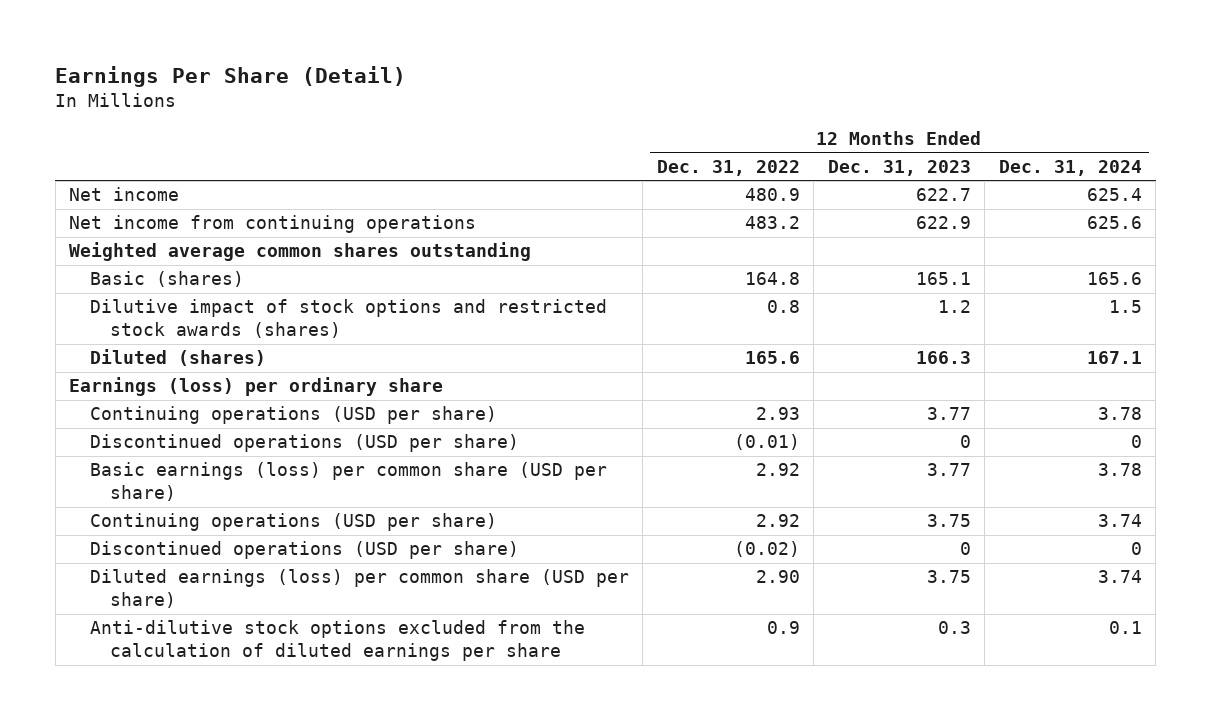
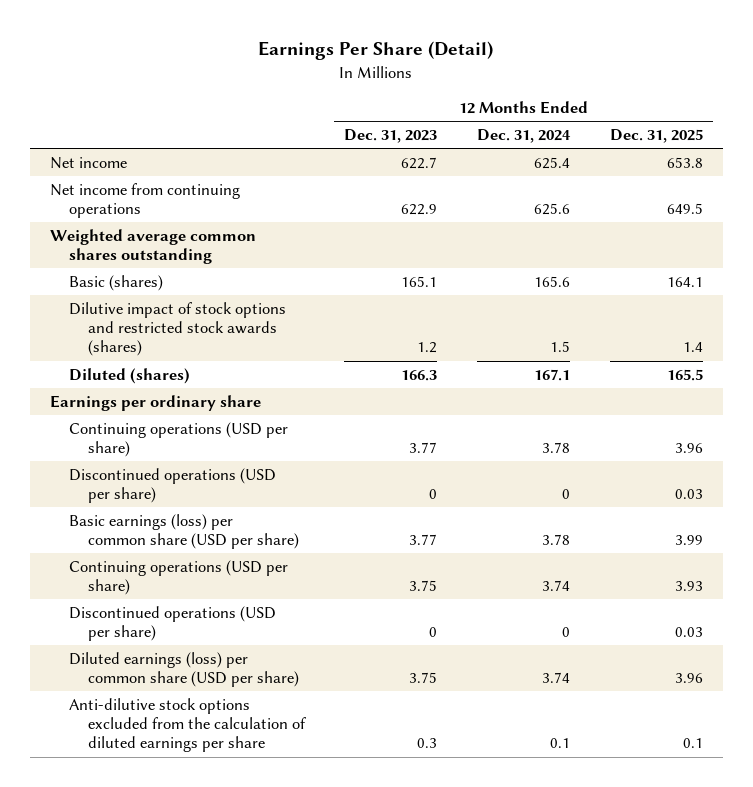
[656,159,800,176] Dec. 31, 2022 -> none
none -> [610,129,704,144] Dec. 31, 2025
[69,377,444,397] Earnings (loss) per ordinary share -> [49,394,261,411] Earnings per ordinary share

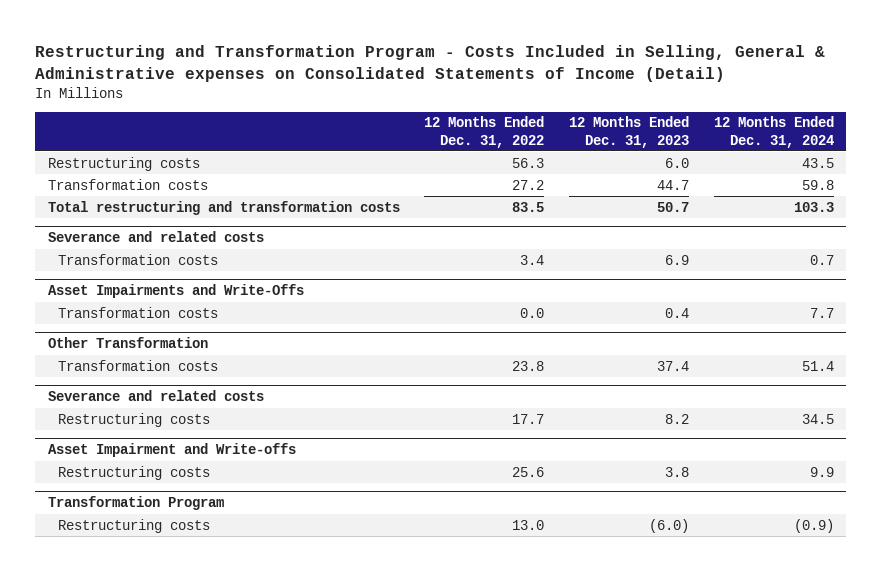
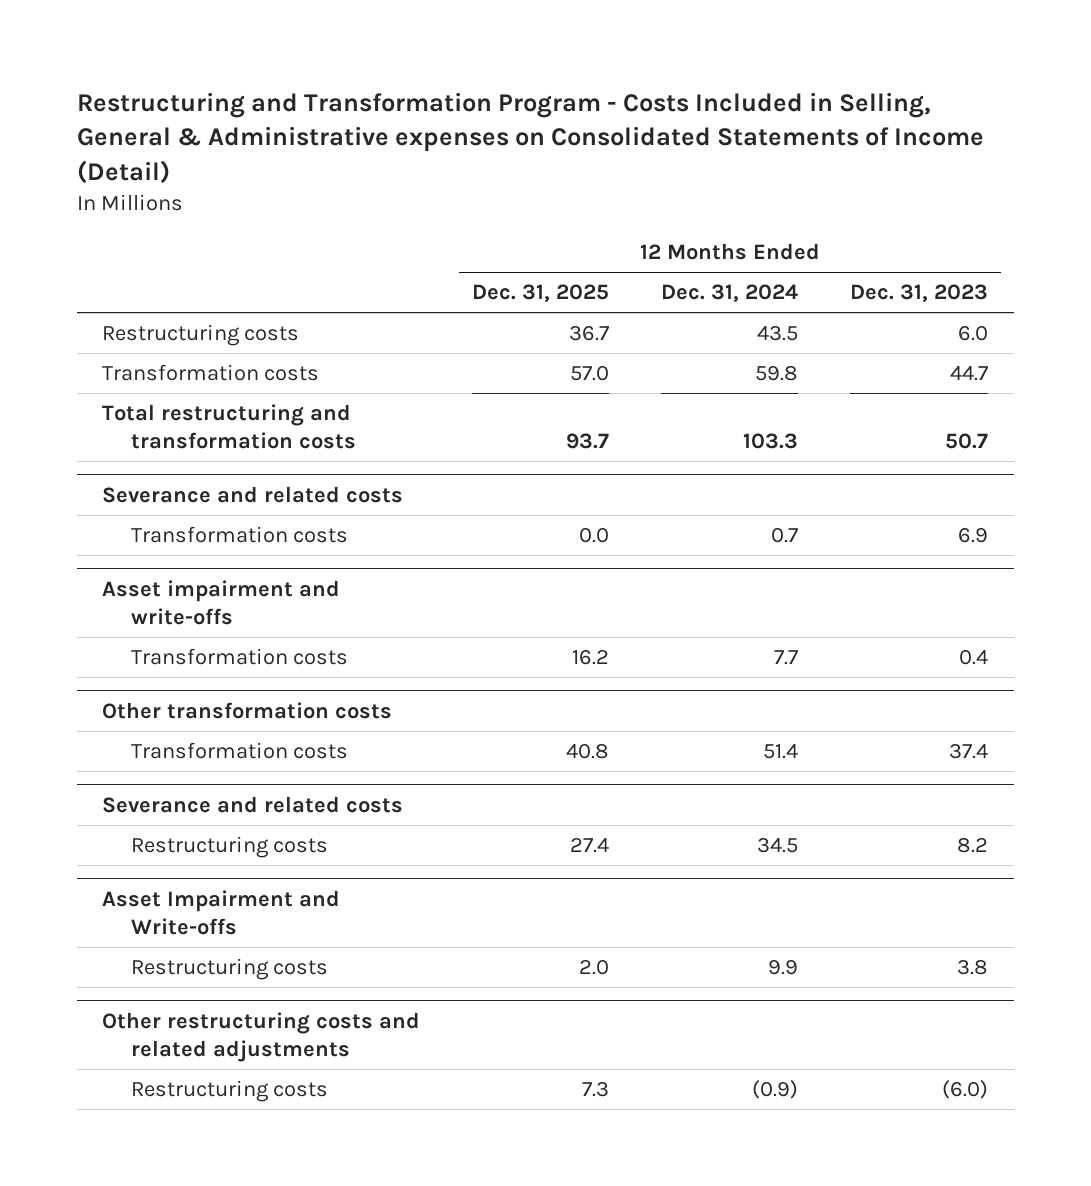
[424,116,545,148] 12 Months Ended Dec. 31, 2022 -> none
none -> [472,284,610,303] Dec. 31, 2025
[47,284,304,299] Asset Impairments and Write-Offs -> [102,579,341,625] Asset impairment and write-offs
[47,337,208,349] Other Transformation -> [102,701,393,719] Other transformation costs
[47,496,224,511] Transformation Program -> [102,1011,421,1062] Other restructuring costs and related adjustments

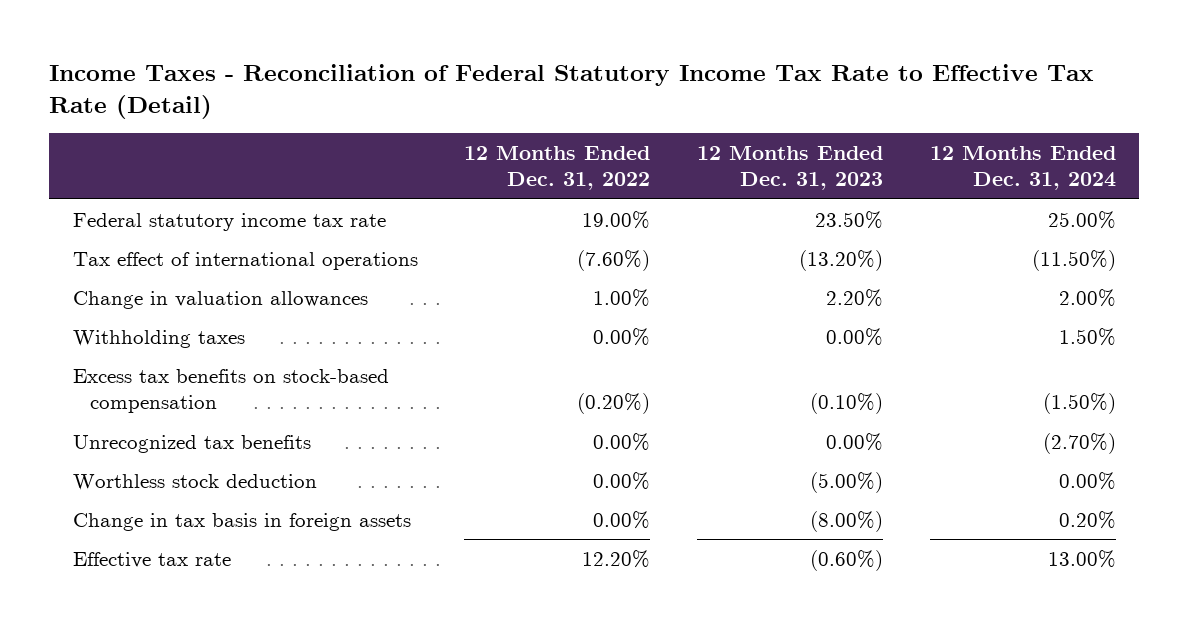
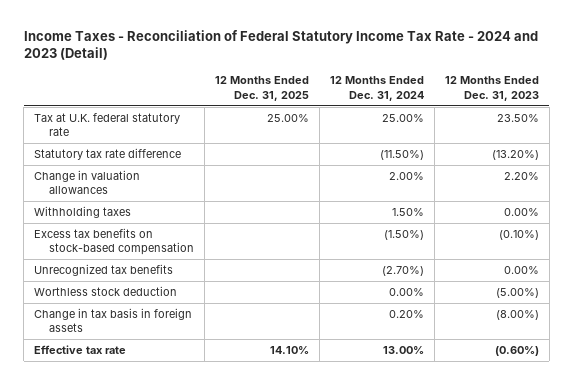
[49,64,1095,119] Income Taxes - Reconciliation of Federal Statutory Income Tax Rate to Effective Tax Rate (Detail) -> [23,30,538,61] Income Taxes - Reconciliation of Federal Statutory Income Tax Rate - 2024 and 2023 (Detail)
[464,145,651,191] 12 Months Ended Dec. 31, 2022 -> none
none -> [215,76,310,101] 12 Months Ended Dec. 31, 2025
[72,212,386,231] Federal statutory income tax rate -> [34,112,181,137] Tax at U.K. federal statutory rate
[72,251,418,270] Tax effect of international operations -> [34,147,182,160] Statutory tax rate difference

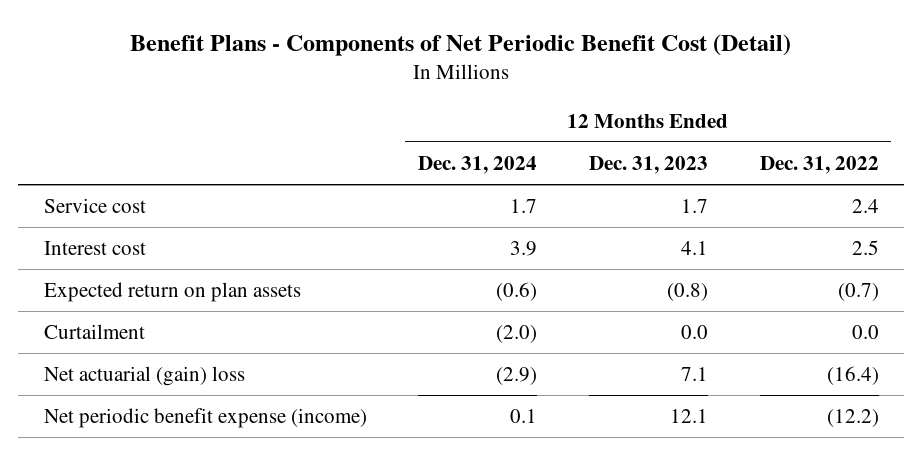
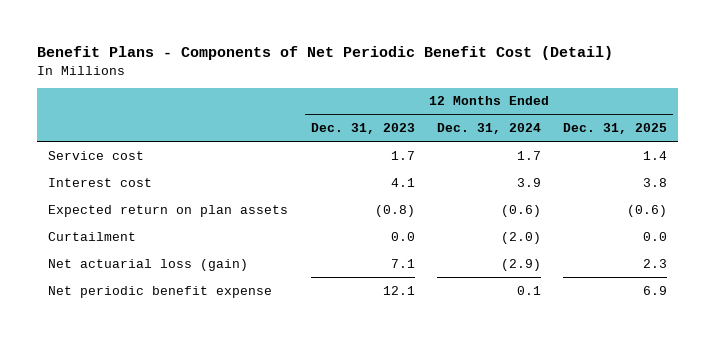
[759,155,879,174] Dec. 31, 2022 -> none
none -> [563,123,668,135] Dec. 31, 2025
[43,365,245,386] Net actuarial (gain) loss -> [48,258,249,271] Net actuarial loss (gain)
[43,407,367,428] Net periodic benefit expense (income) -> [48,285,273,298] Net periodic benefit expense

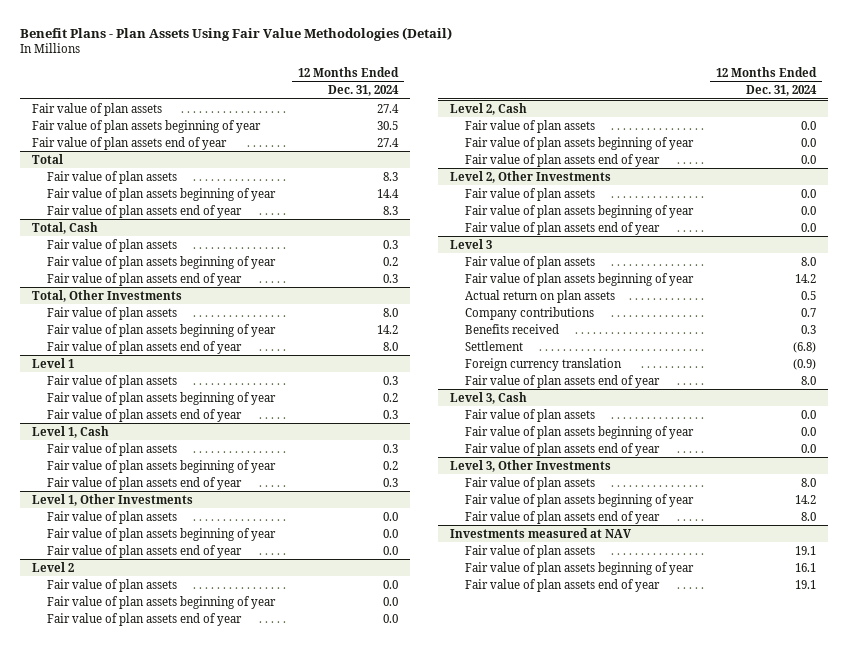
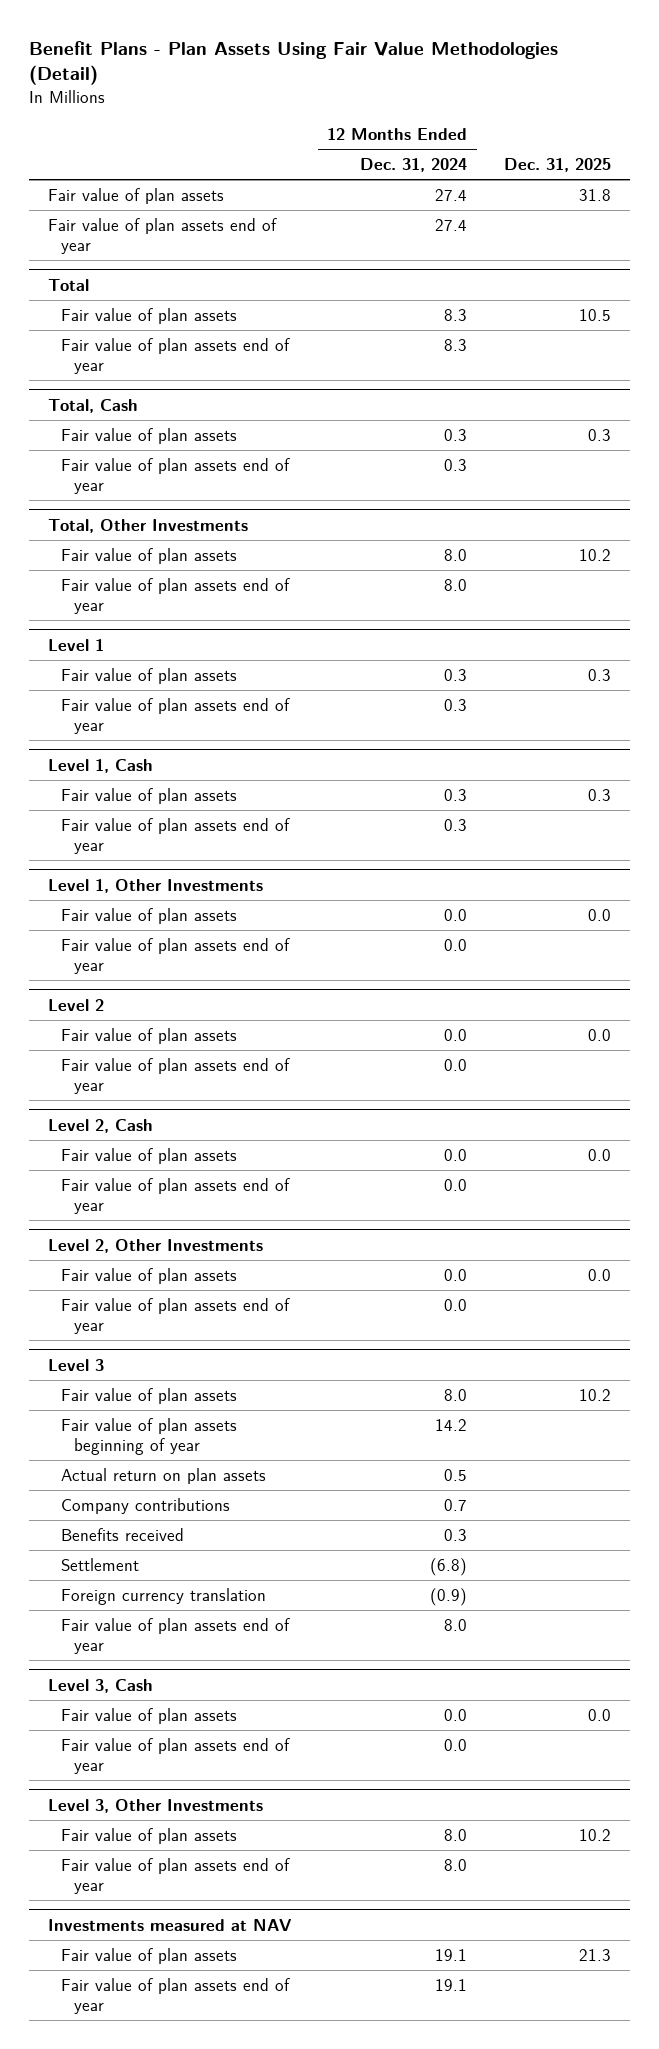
none -> [504,158,612,173] Dec. 31, 2025
[31,119,261,133] Fair value of plan assets beginning of year -> none
[46,187,276,201] Fair value of plan assets beginning of year -> none
[46,255,276,269] Fair value of plan assets beginning of year -> none
[46,323,276,337] Fair value of plan assets beginning of year -> none
[46,391,276,405] Fair value of plan assets beginning of year -> none
[46,459,276,473] Fair value of plan assets beginning of year -> none
[46,527,276,541] Fair value of plan assets beginning of year -> none
[46,595,276,609] Fair value of plan assets beginning of year -> none
[464,136,694,150] Fair value of plan assets beginning of year -> none
[464,204,694,218] Fair value of plan assets beginning of year -> none
[464,425,694,439] Fair value of plan assets beginning of year -> none
[464,493,694,507] Fair value of plan assets beginning of year -> none
[464,561,694,575] Fair value of plan assets beginning of year -> none

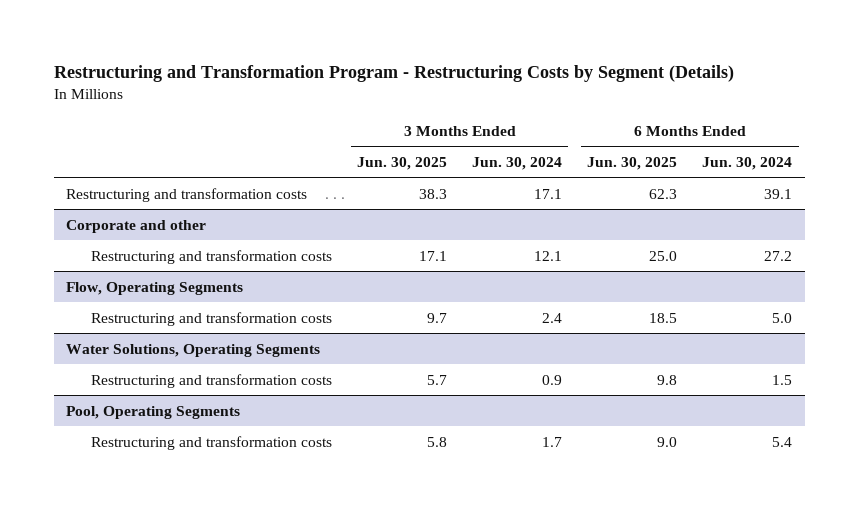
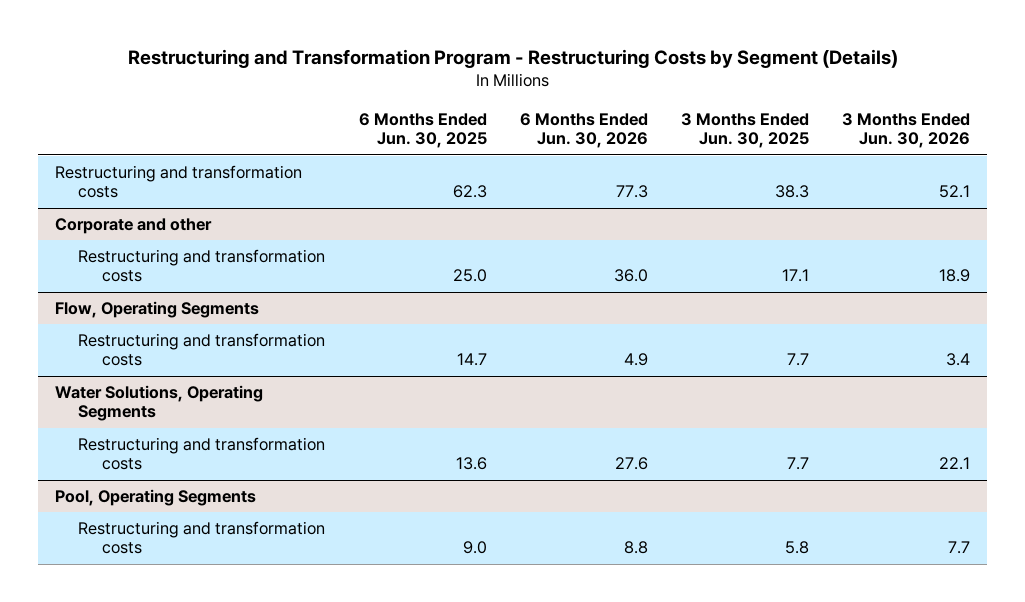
[472,156,563,170] Jun. 30, 2024 -> none
[702,156,793,170] Jun. 30, 2024 -> none
none -> [519,113,648,149] 6 Months Ended Jun. 30, 2026
none -> [842,113,971,149] 3 Months Ended Jun. 30, 2026
[427,312,448,323] 9.7 -> [787,353,810,367] 7.7
[649,312,678,323] 18.5 -> [456,353,487,367] 14.7
[427,374,448,385] 5.7 -> [787,457,810,471] 7.7
[657,374,678,385] 9.8 -> [455,457,487,471] 13.6

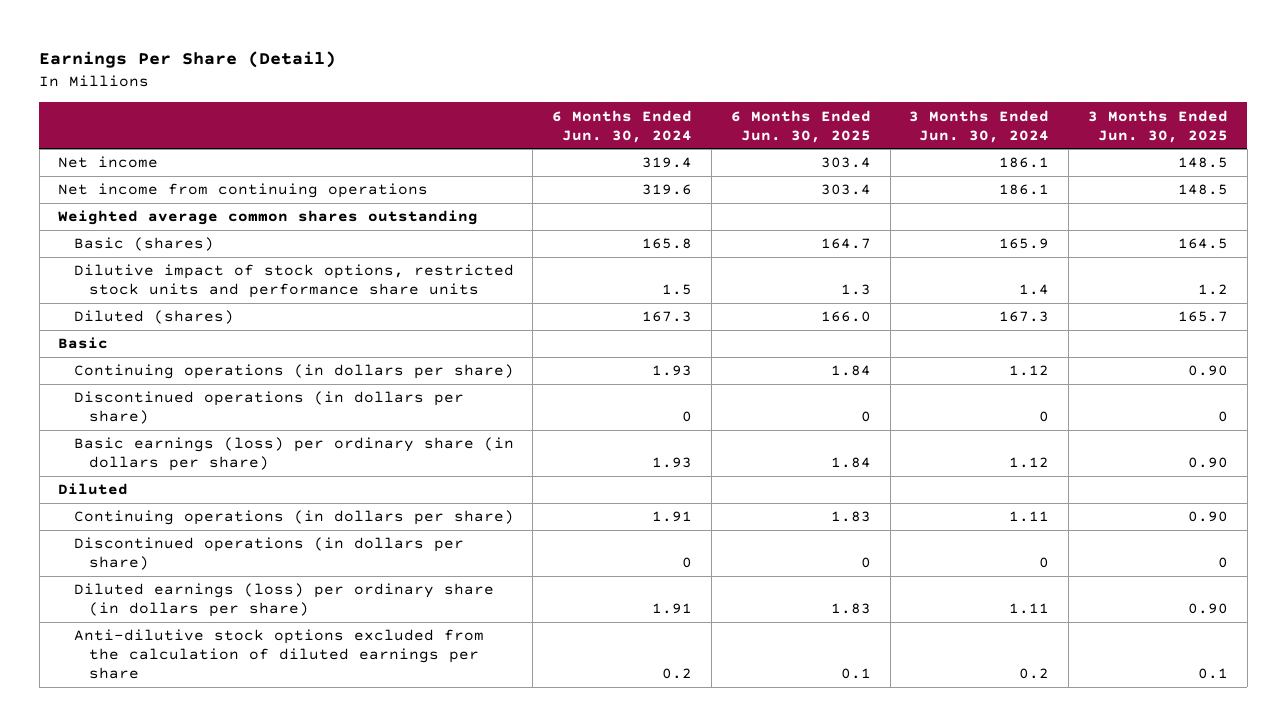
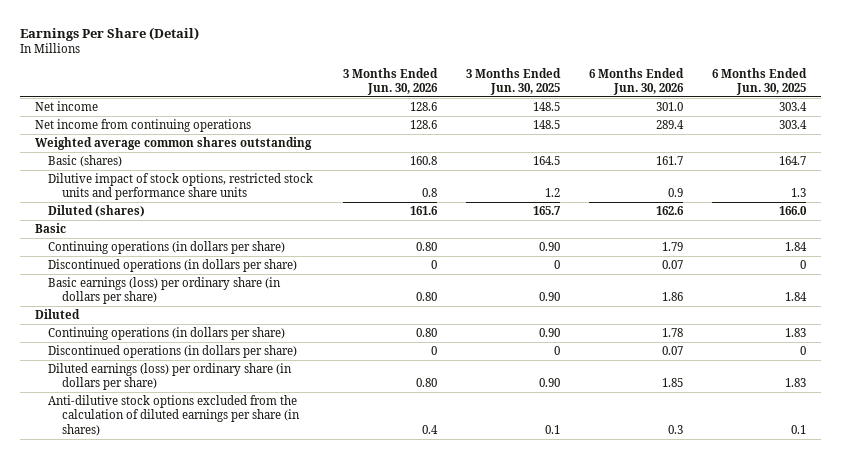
[552,109,693,143] 6 Months Ended Jun. 30, 2024 -> none
[909,109,1050,143] 3 Months Ended Jun. 30, 2024 -> none
none -> [342,67,438,96] 3 Months Ended Jun. 30, 2026
none -> [588,67,684,96] 6 Months Ended Jun. 30, 2026
[73,629,484,680] Anti-dilutive stock options excluded from the calculation of diluted earnings per share -> [48,394,300,437] Anti-dilutive stock options excluded from the calculation of diluted earnings per share (in shares)

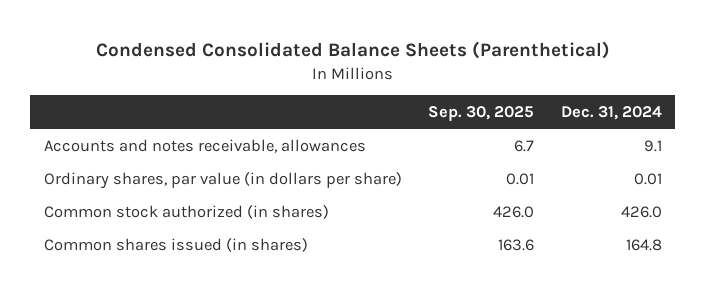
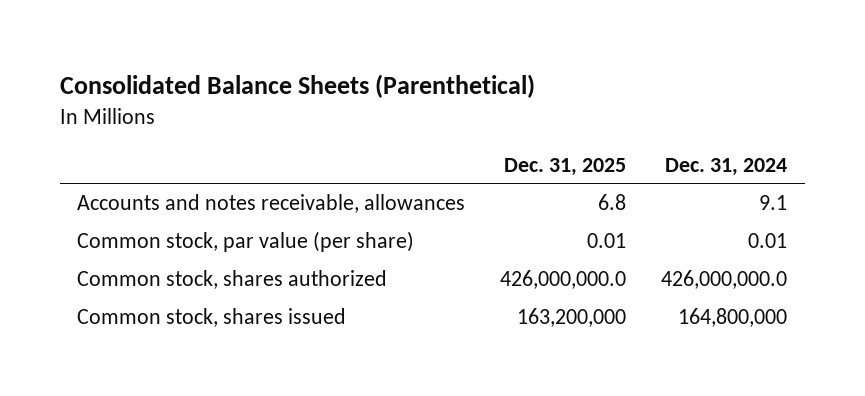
[95,41,610,60] Condensed Consolidated Balance Sheets (Parenthetical) -> [59,73,535,98] Consolidated Balance Sheets (Parenthetical)
[428,106,535,122] Sep. 30, 2025 -> none
none -> [504,157,627,176] Dec. 31, 2025
[43,171,402,189] Ordinary shares, par value (in dollars per share) -> [77,231,415,253] Common stock, par value (per share)
[43,204,329,219] Common stock authorized (in shares) -> [77,270,388,290] Common stock, shares authorized
[620,205,662,218] 426.0 -> [661,270,788,290] 426,000,000.0
[43,237,308,252] Common shares issued (in shares) -> [77,308,347,328] Common stock, shares issued
[625,238,662,251] 164.8 -> [678,308,788,328] 164,800,000

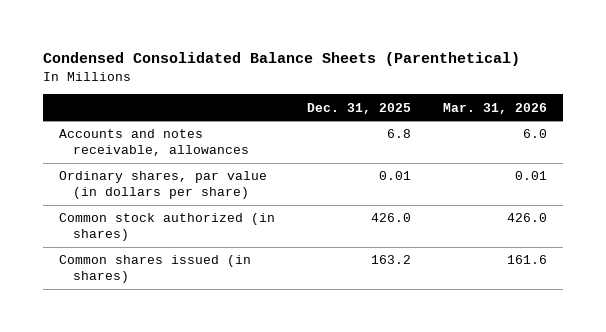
[59,73,535,98] Consolidated Balance Sheets (Parenthetical) -> [42,52,520,67] Condensed Consolidated Balance Sheets (Parenthetical)
[665,157,788,176] Dec. 31, 2024 -> none
none -> [443,102,548,114] Mar. 31, 2026
[77,231,415,253] Common stock, par value (per share) -> [58,171,267,200] Ordinary shares, par value (in dollars per share)
[77,270,388,290] Common stock, shares authorized -> [58,213,275,242] Common stock authorized (in shares)
[500,270,627,290] 426,000,000.0 -> [371,213,412,223] 426.0
[77,308,347,328] Common stock, shares issued -> [58,255,251,284] Common shares issued (in shares)
[517,308,627,328] 163,200,000 -> [371,255,412,265] 163.2

